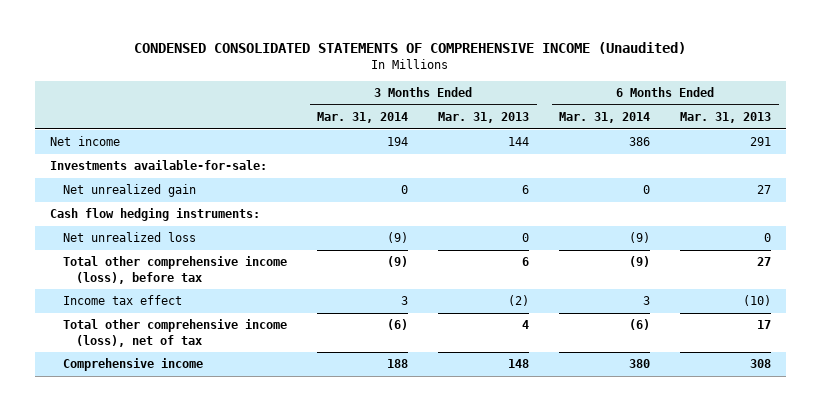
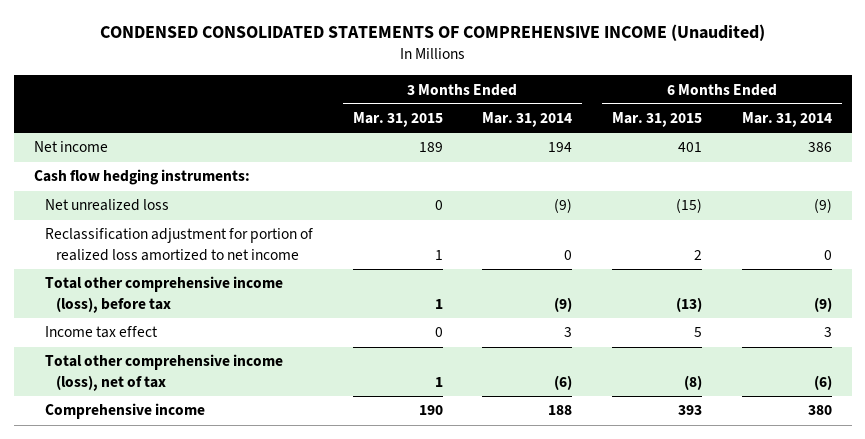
[438,112,530,124] Mar. 31, 2013 -> none
[680,112,772,124] Mar. 31, 2013 -> none
none -> [352,112,443,128] Mar. 31, 2015
none -> [612,112,703,128] Mar. 31, 2015
[49,160,267,171] Investments available-for-sale: -> none
[63,184,197,198] Net unrealized gain -> none
none -> [44,228,313,261] Reclassification adjustment for portion of realized loss amortized to net income

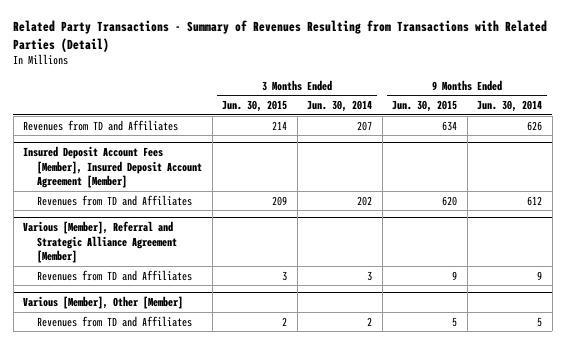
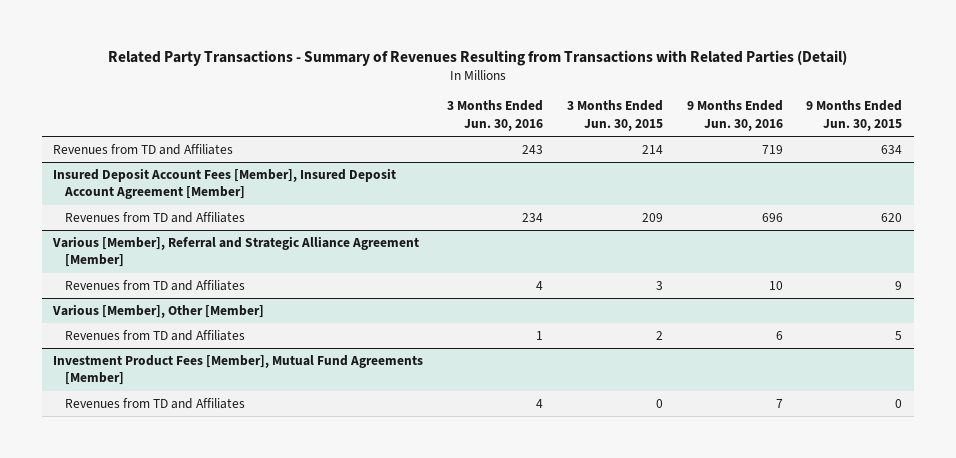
[307,99,373,112] Jun. 30, 2014 -> none
[477,99,543,112] Jun. 30, 2014 -> none
none -> [447,100,544,131] 3 Months Ended Jun. 30, 2016
none -> [686,100,783,131] 9 Months Ended Jun. 30, 2016
none -> [53,355,424,386] Investment Product Fees [Member], Mutual Fund Agreements [Member]
none -> [64,398,245,410] Revenues from TD and Affiliates

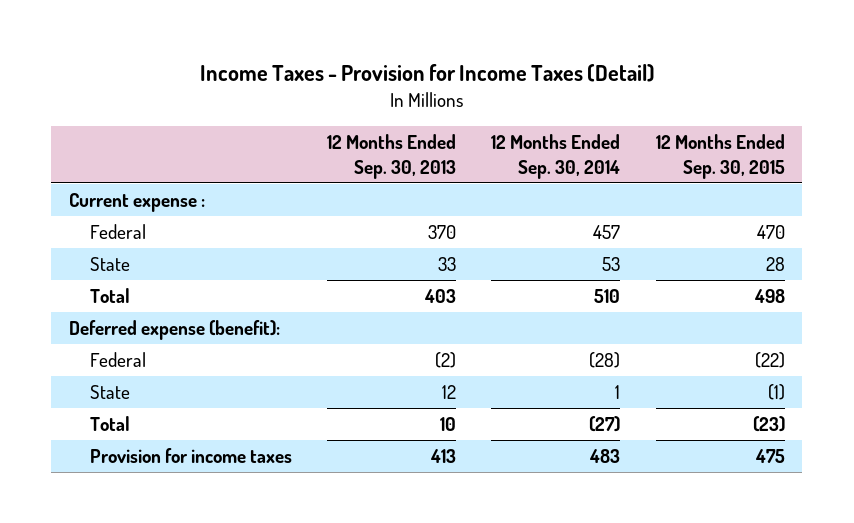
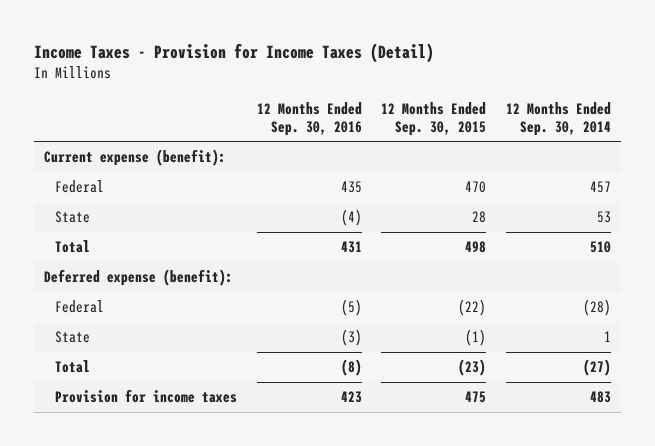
[327,134,457,179] 12 Months Ended Sep. 30, 2013 -> none
none -> [256,101,362,136] 12 Months Ended Sep. 30, 2016
[68,193,205,213] Current expense : -> [44,149,227,167] Current expense (benefit):

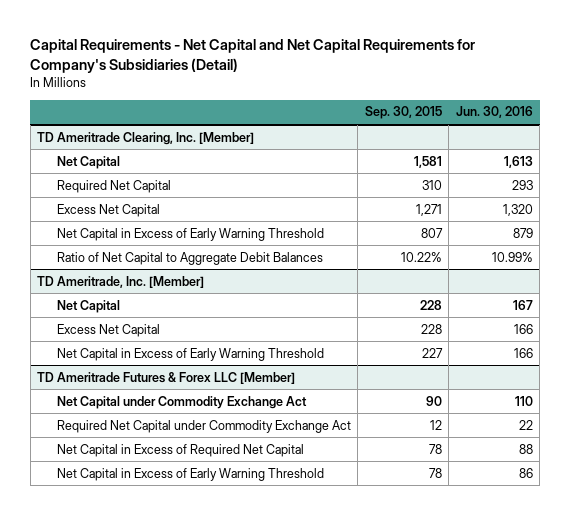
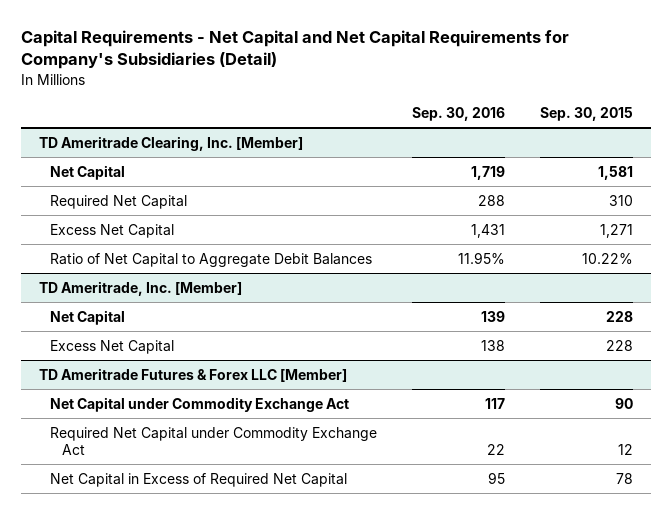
[455,106,533,119] Jun. 30, 2016 -> none
none -> [412,107,506,122] Sep. 30, 2016
[56,227,324,241] Net Capital in Excess of Early Warning Threshold -> none
[56,347,324,361] Net Capital in Excess of Early Warning Threshold -> none
[56,467,324,481] Net Capital in Excess of Early Warning Threshold -> none

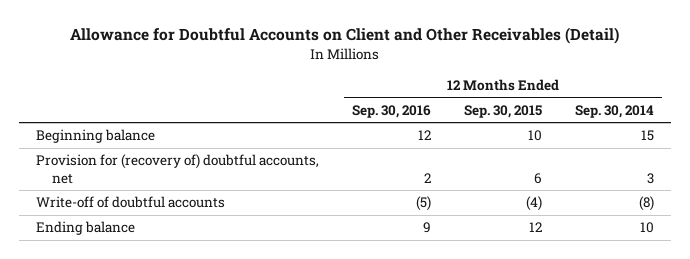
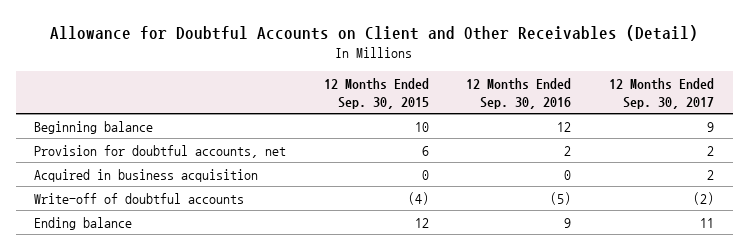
[575,104,655,118] Sep. 30, 2014 -> none
none -> [608,77,714,109] 12 Months Ended Sep. 30, 2017
[35,154,319,184] Provision for (recovery of) doubtful accounts, net -> [34,144,287,158] Provision for doubtful accounts, net
none -> [34,168,259,182] Acquired in business acquisition

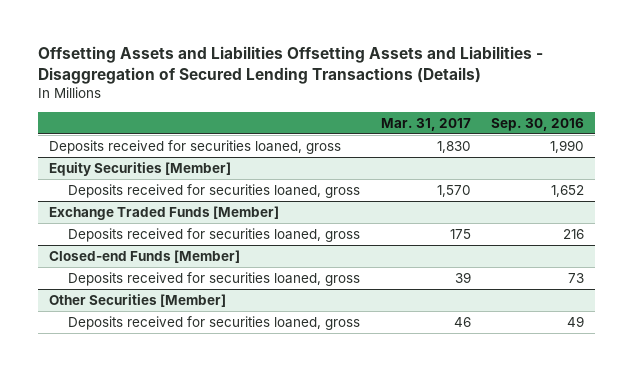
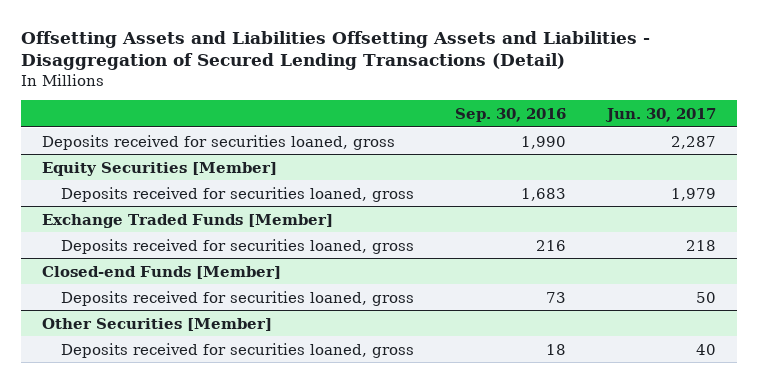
[38,46,544,85] Offsetting Assets and Liabilities Offsetting Assets and Liabilities - Disaggregation of Secured Lending Transactions (Details) -> [21,30,651,71] Offsetting Assets and Liabilities Offsetting Assets and Liabilities - Disaggregation of Secured Lending Transactions (Detail)
[380,117,471,131] Mar. 31, 2017 -> none
none -> [604,107,716,122] Jun. 30, 2017
[551,185,585,198] 1,652 -> [520,187,566,201] 1,683
[567,316,585,328] 49 -> [545,343,566,355] 18

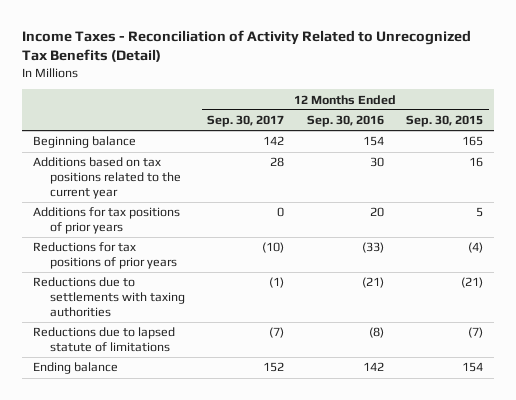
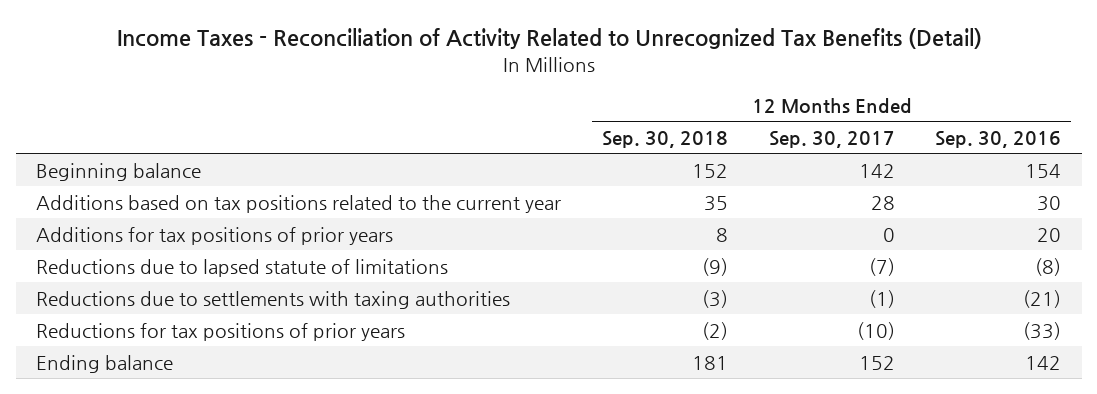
[405,115,483,128] Sep. 30, 2015 -> none
none -> [601,131,728,149] Sep. 30, 2018
[32,277,185,317] Reductions due to settlements with taxing authorities -> [35,290,510,309] Reductions due to settlements with taxing authorities
[32,242,177,269] Reductions for tax positions of prior years -> [35,322,405,341] Reductions for tax positions of prior years

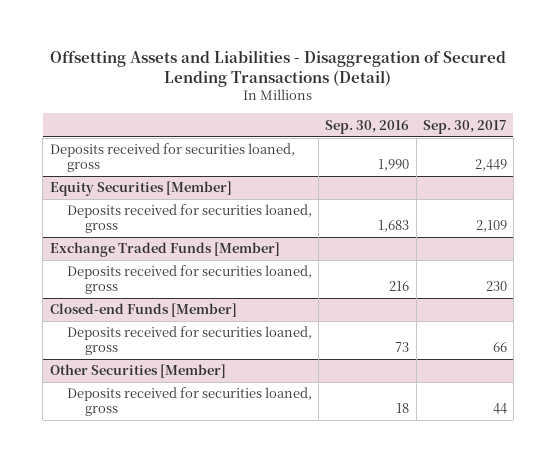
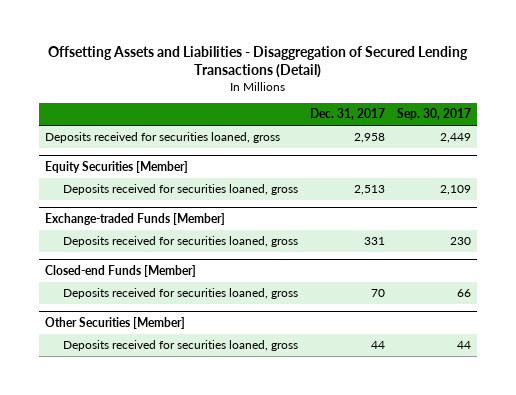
[325,119,410,134] Sep. 30, 2016 -> none
none -> [310,108,386,121] Dec. 31, 2017
[49,242,280,258] Exchange Traded Funds [Member] -> [45,212,226,225] Exchange-traded Funds [Member]

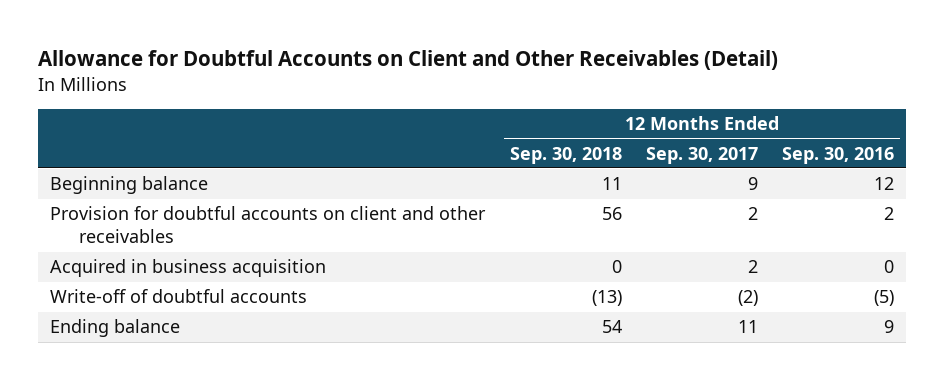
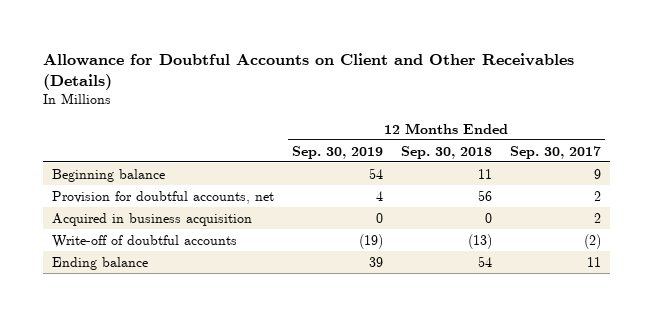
[38,50,779,71] Allowance for Doubtful Accounts on Client and Other Receivables (Detail) -> [43,52,575,90] Allowance for Doubtful Accounts on Client and Other Receivables (Details)
[781,146,894,164] Sep. 30, 2016 -> none
none -> [292,145,384,159] Sep. 30, 2019
[50,206,487,244] Provision for doubtful accounts on client and other receivables -> [52,190,275,204] Provision for doubtful accounts, net

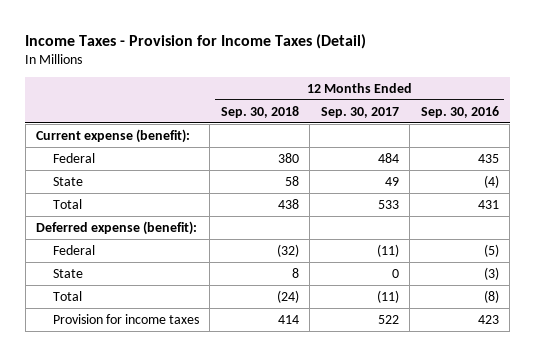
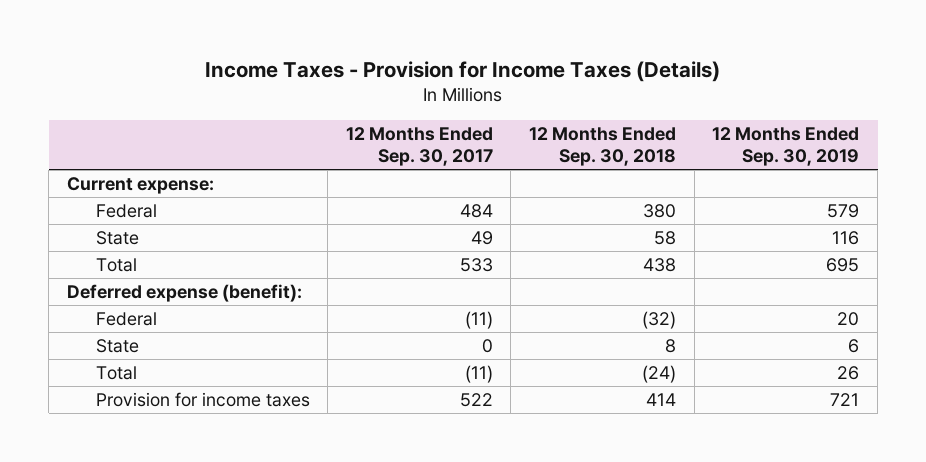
[25,33,367,49] Income Taxes - Provision for Income Taxes (Detail) -> [205,60,721,82] Income Taxes - Provision for Income Taxes (Details)
[420,105,499,118] Sep. 30, 2016 -> none
none -> [712,126,860,167] 12 Months Ended Sep. 30, 2019
[36,128,191,143] Current expense (benefit): -> [66,177,214,195] Current expense:

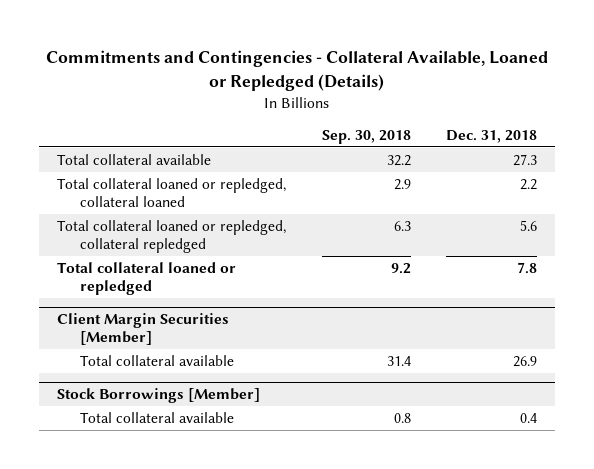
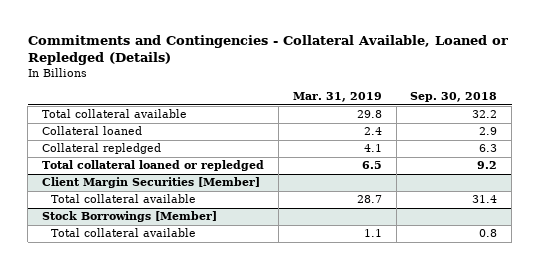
[445,130,537,144] Dec. 31, 2018 -> none
none -> [292,92,382,103] Mar. 31, 2019
[57,177,287,208] Total collateral loaned or repledged, collateral loaned -> [41,126,142,136] Collateral loaned
[57,219,287,254] Total collateral loaned or repledged, collateral repledged -> [41,143,161,155] Collateral repledged

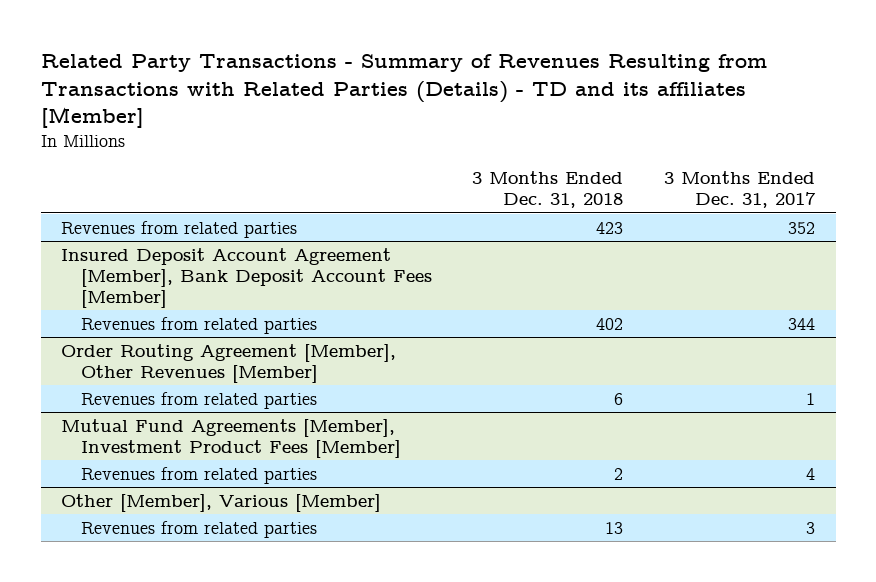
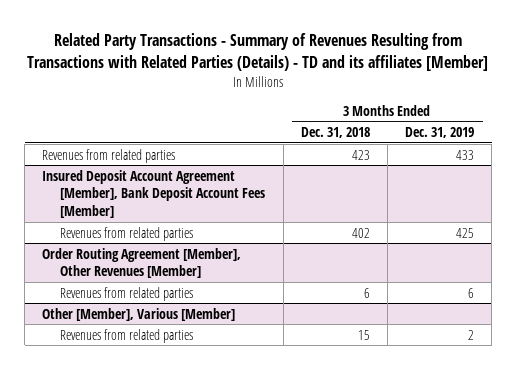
[664,171,817,209] 3 Months Ended Dec. 31, 2017 -> none
none -> [405,127,475,139] Dec. 31, 2019
[60,418,401,458] Mutual Fund Agreements [Member], Investment Product Fees [Member] -> none
[80,466,317,484] Revenues from related parties -> none
[605,521,624,534] 13 -> [357,329,370,340] 15

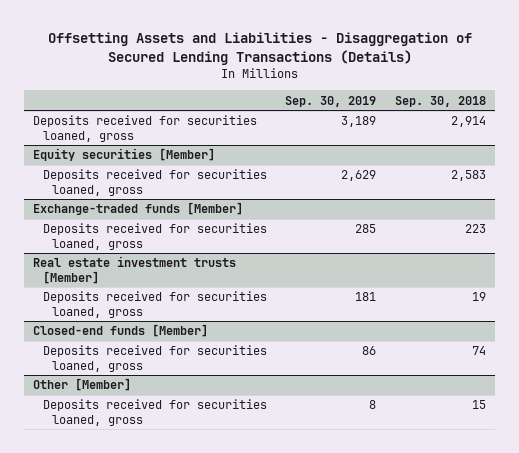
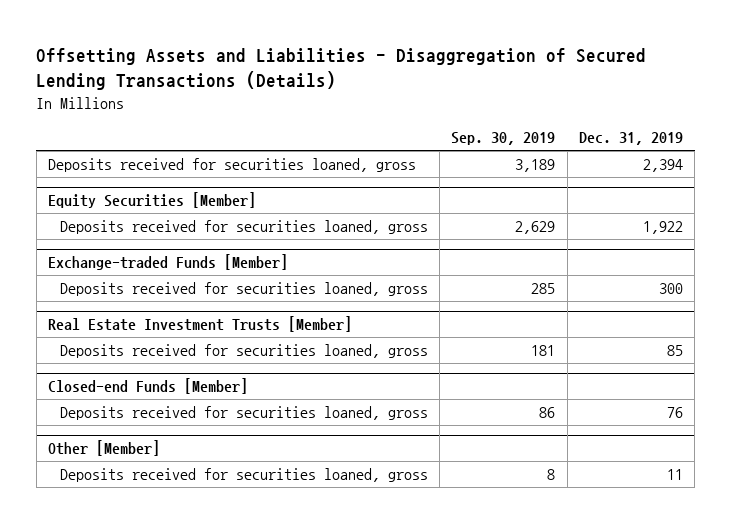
[395,95,487,107] Sep. 30, 2018 -> none
none -> [578,132,683,146] Dec. 31, 2019
[33,148,216,162] Equity securities [Member] -> [48,192,257,209] Equity Securities [Member]
[33,202,244,216] Exchange-traded funds [Member] -> [48,254,289,271] Exchange-traded Funds [Member]
[33,256,237,284] Real estate investment trusts [Member] -> [48,316,353,333] Real Estate Investment Trusts [Member]
[33,324,209,338] Closed-end funds [Member] -> [48,378,249,395] Closed-end Funds [Member]

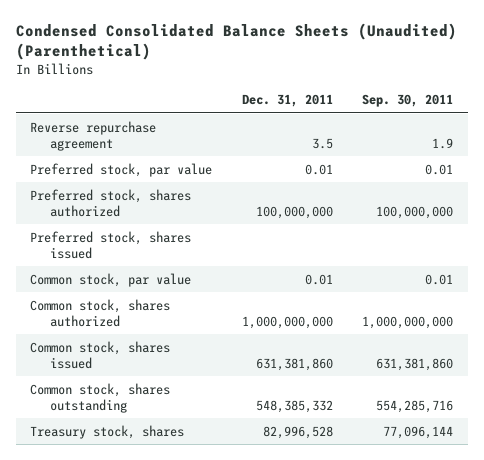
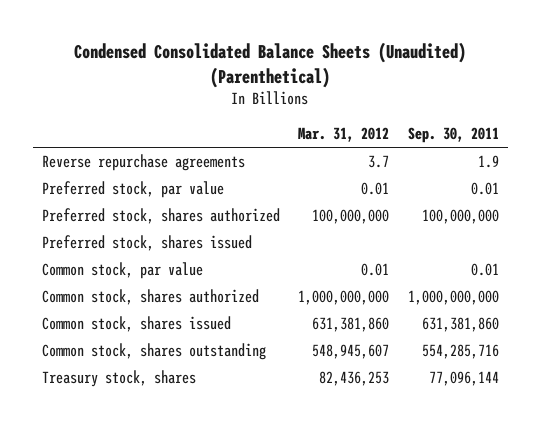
[241,94,333,108] Dec. 31, 2011 -> none
none -> [298,127,390,143] Mar. 31, 2012
[30,120,157,151] Reverse repurchase agreement -> [41,153,245,171] Reverse repurchase agreements

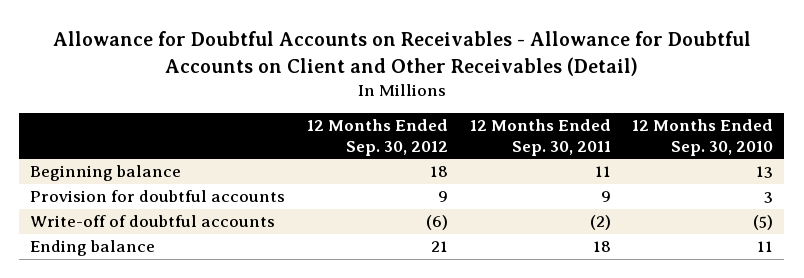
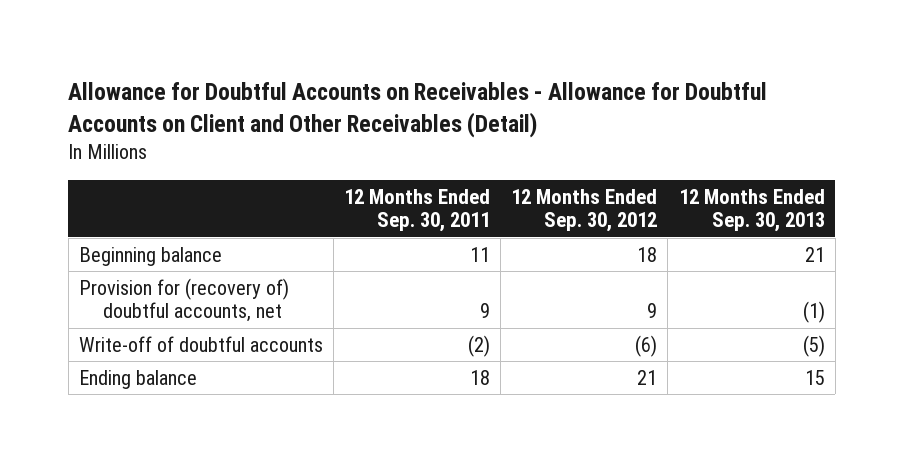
[632,119,774,156] 12 Months Ended Sep. 30, 2010 -> none
none -> [678,188,825,233] 12 Months Ended Sep. 30, 2013
[30,190,286,203] Provision for doubtful accounts -> [78,277,289,323] Provision for (recovery of) doubtful accounts, net

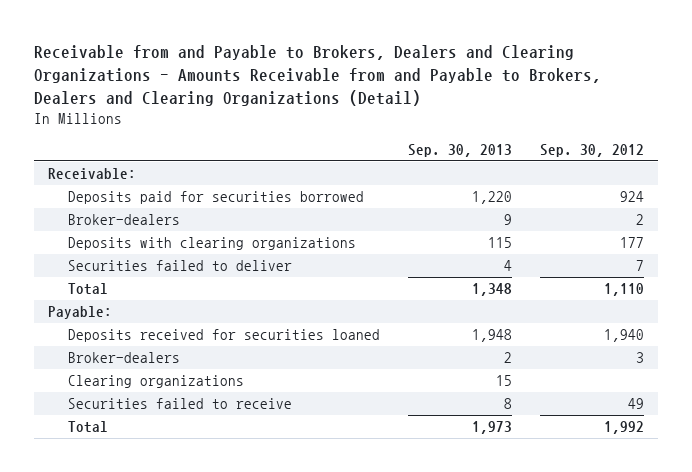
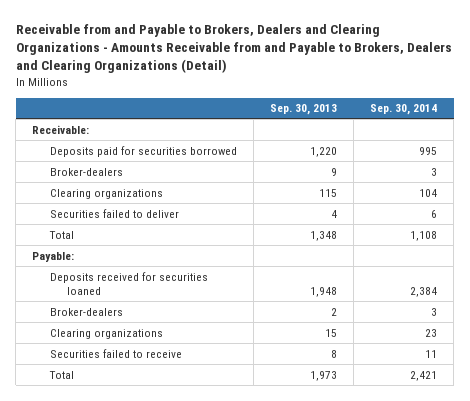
[539,144,644,158] Sep. 30, 2012 -> none
none -> [370,104,438,116] Sep. 30, 2014
[68,237,357,251] Deposits with clearing organizations -> [49,188,163,199] Clearing organizations

